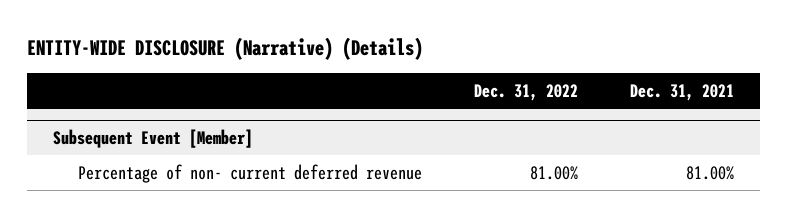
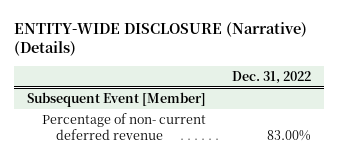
[630,83,735,101] Dec. 31, 2021 -> none
[529,166,578,181] 81.00% -> [267,130,312,142] 83.00%

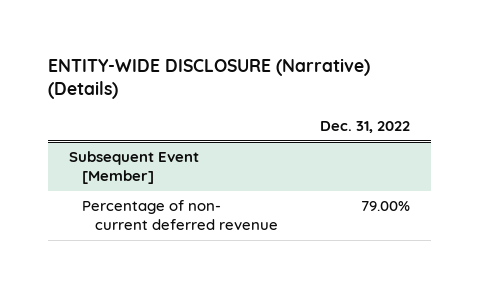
[267,130,312,142] 83.00% -> [361,201,411,212] 79.00%

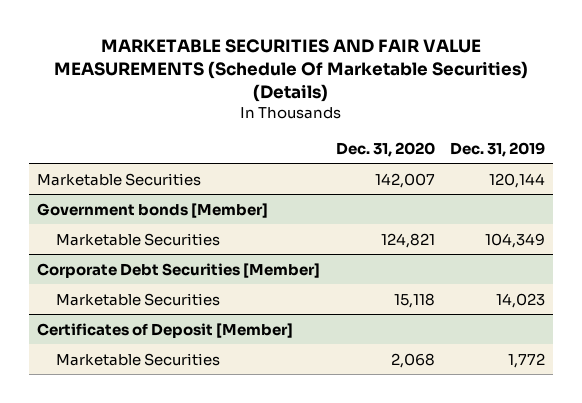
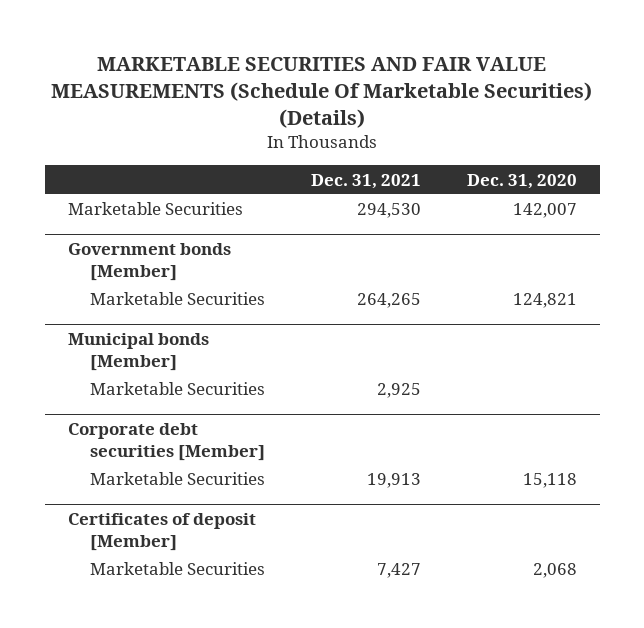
[450,141,546,157] Dec. 31, 2019 -> none
none -> [310,173,421,189] Dec. 31, 2021
none -> [67,332,209,371] Municipal bonds [Member]
none -> [89,382,265,396] Marketable Securities
[37,262,321,278] Corporate Debt Securities [Member] -> [67,422,265,461] Corporate debt securities [Member]
[37,322,294,338] Certificates of Deposit [Member] -> [67,512,256,551] Certificates of deposit [Member]

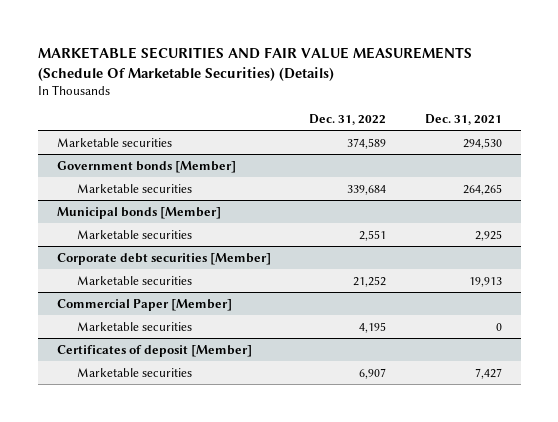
[466,173,577,189] Dec. 31, 2020 -> none
none -> [309,114,387,126] Dec. 31, 2022
[67,202,243,216] Marketable Securities -> [56,137,172,147] Marketable securities
[89,292,265,306] Marketable Securities -> [77,183,193,193] Marketable securities
[89,382,265,396] Marketable Securities -> [77,229,193,239] Marketable securities
[89,472,265,486] Marketable Securities -> [77,275,193,285] Marketable securities
none -> [56,298,232,311] Commercial Paper [Member]
none -> [77,321,193,331] Marketable securities
[89,562,265,576] Marketable Securities -> [77,367,193,377] Marketable securities

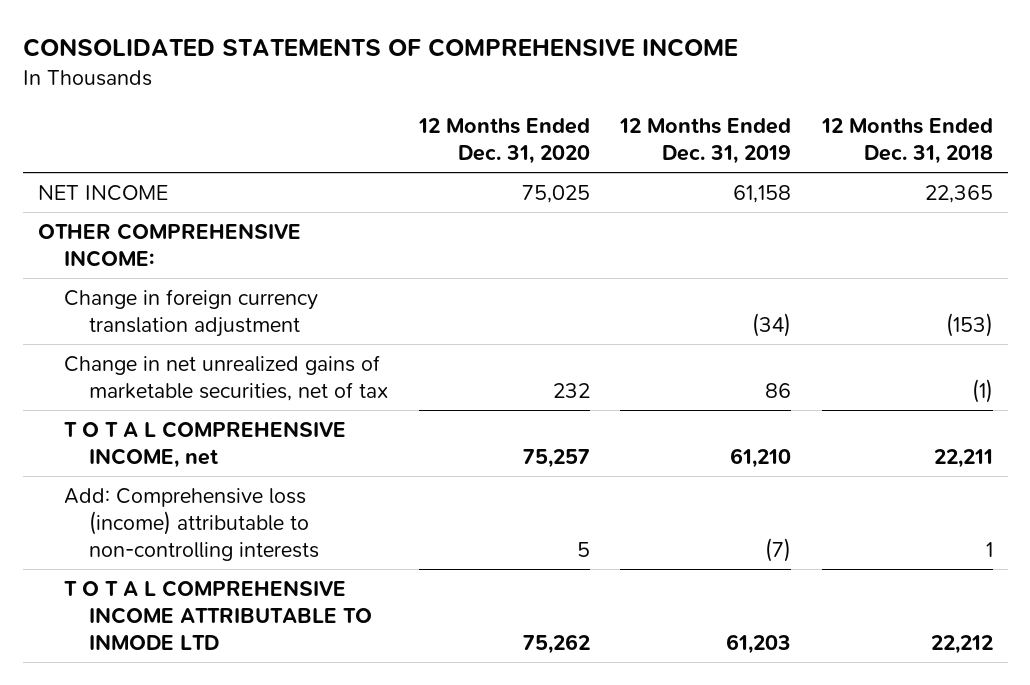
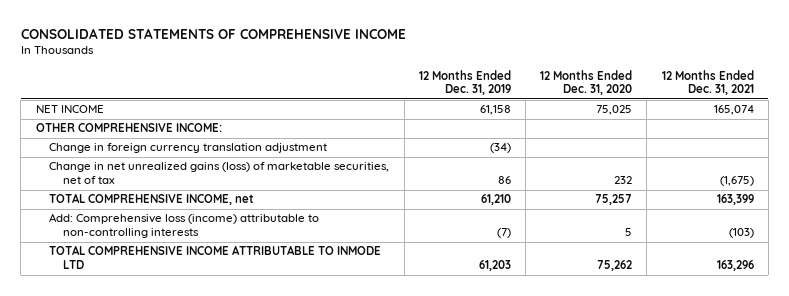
[820,118,993,164] 12 Months Ended Dec. 31, 2018 -> none
none -> [661,69,754,96] 12 Months Ended Dec. 31, 2021
[63,355,389,401] Change in net unrealized gains of marketable securities, net of tax -> [49,162,390,185] Change in net unrealized gains (loss) of marketable securities, net of tax
[63,421,346,468] T O T A L COMPREHENSIVE INCOME, net -> [49,193,255,206] TOTAL COMPREHENSIVE INCOME, net
[63,580,373,650] T O T A L COMPREHENSIVE INCOME ATTRIBUTABLE TO INMODE LTD -> [49,245,382,270] TOTAL COMPREHENSIVE INCOME ATTRIBUTABLE TO INMODE LTD

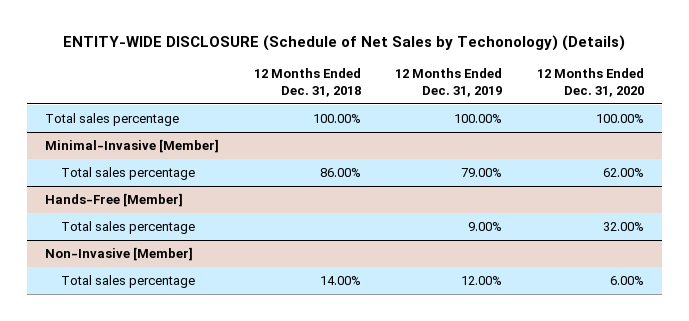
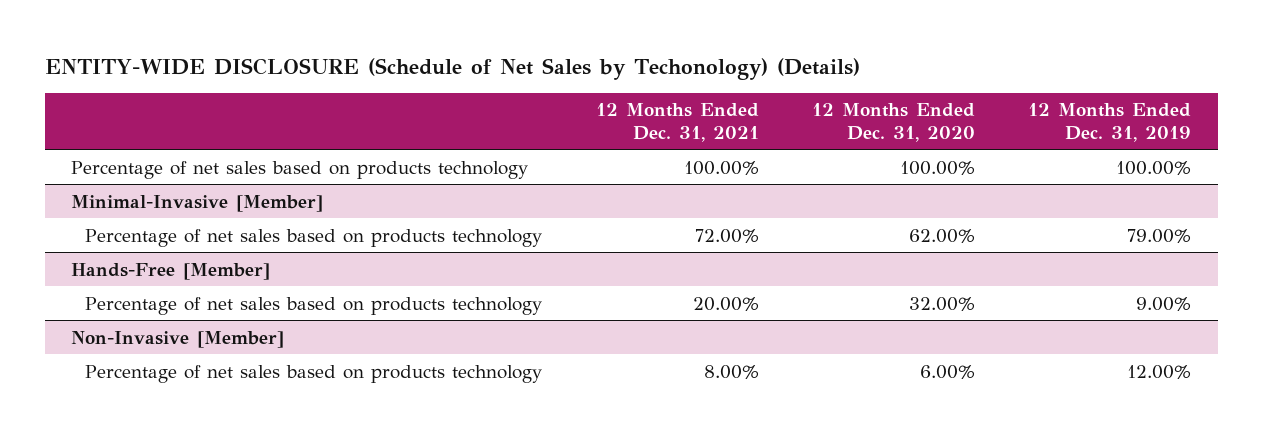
[253,68,361,97] 12 Months Ended Dec. 31, 2018 -> none
none -> [595,103,759,142] 12 Months Ended Dec. 31, 2021
[44,112,179,126] Total sales percentage -> none
none -> [71,160,529,179] Percentage of net sales based on products technology
[61,166,196,180] Total sales percentage -> [85,228,543,247] Percentage of net sales based on products technology
[61,220,196,234] Total sales percentage -> [85,296,543,315] Percentage of net sales based on products technology
[61,274,196,288] Total sales percentage -> [85,364,543,383] Percentage of net sales based on products technology

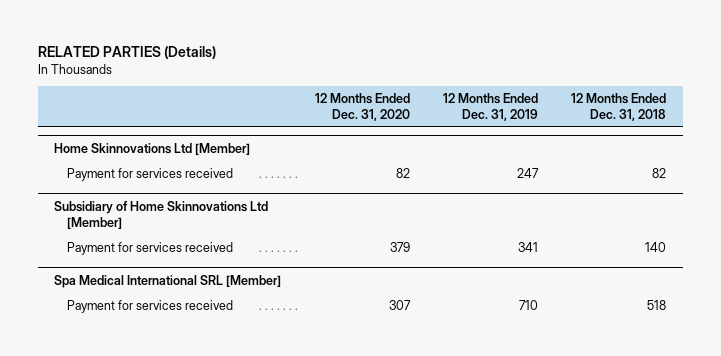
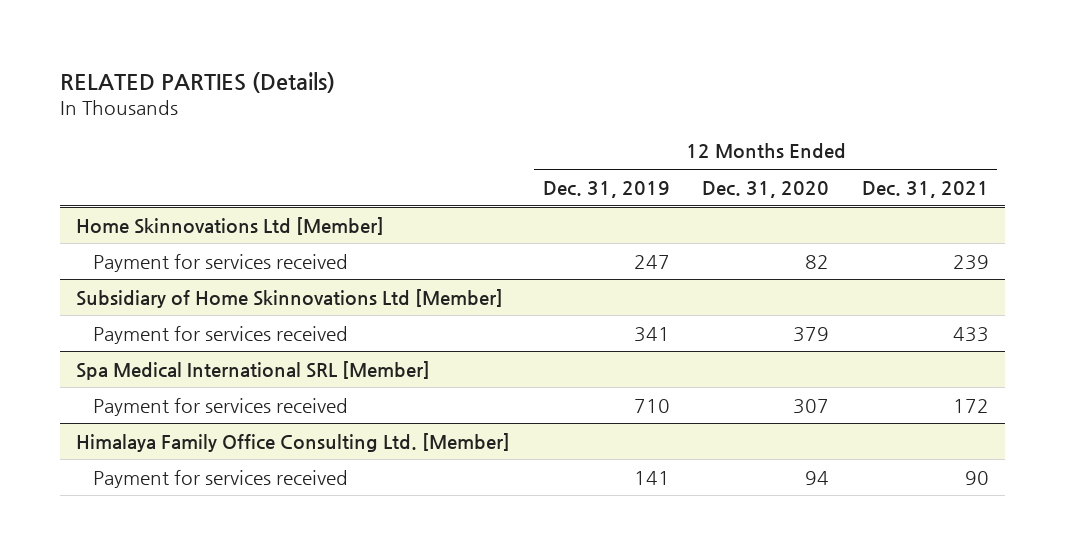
[571,92,667,121] 12 Months Ended Dec. 31, 2018 -> none
none -> [861,180,989,198] Dec. 31, 2021
none -> [76,432,511,452] Himalaya Family Office Consulting Ltd. [Member]
none -> [93,469,349,488] Payment for services received

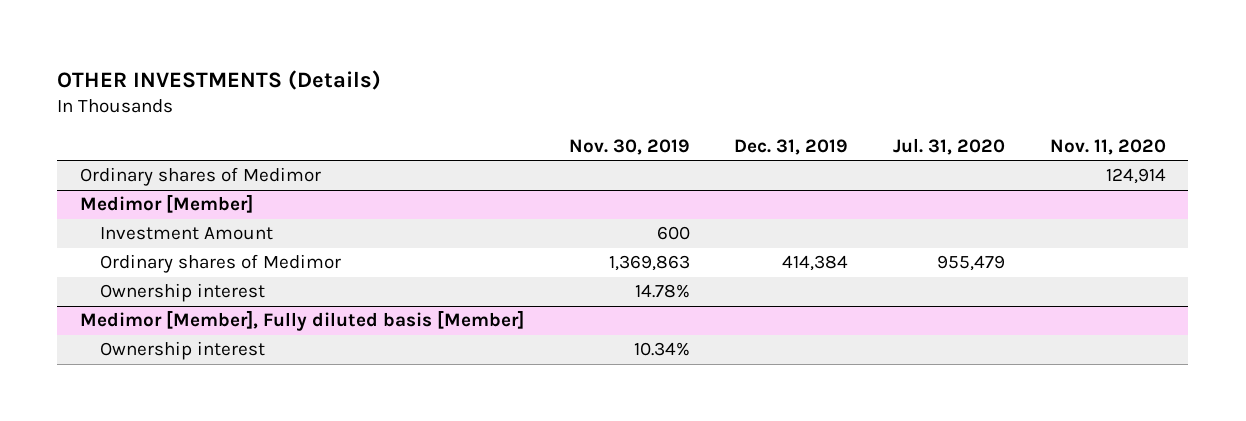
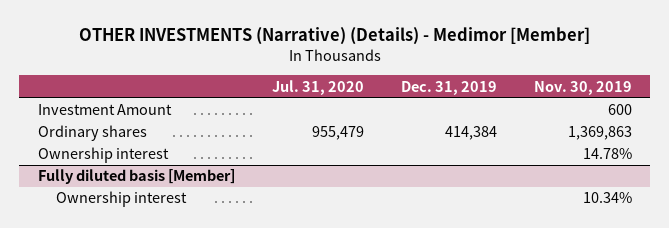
[57,69,382,90] OTHER INVESTMENTS (Details) -> [78,27,590,46] OTHER INVESTMENTS (Narrative) (Details) - Medimor [Member]
[1050,138,1167,155] Nov. 11, 2020 -> none
[79,167,321,187] Ordinary shares of Medimor -> none
[79,194,253,214] Medimor [Member] -> none
[100,254,342,274] Ordinary shares of Medimor -> [37,125,147,142] Ordinary shares
[79,310,524,332] Medimor [Member], Fully diluted basis [Member] -> [37,169,235,185] Fully diluted basis [Member]

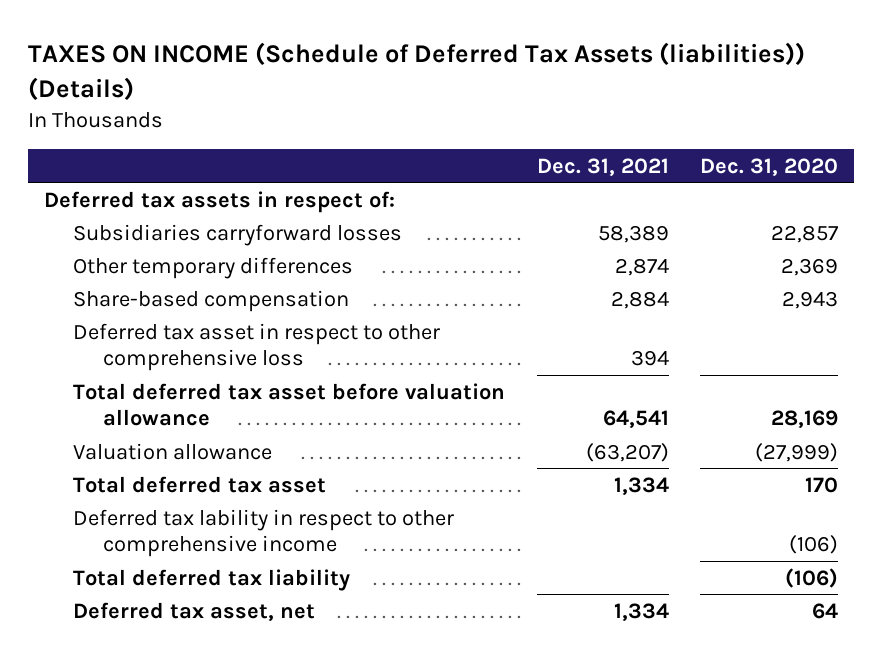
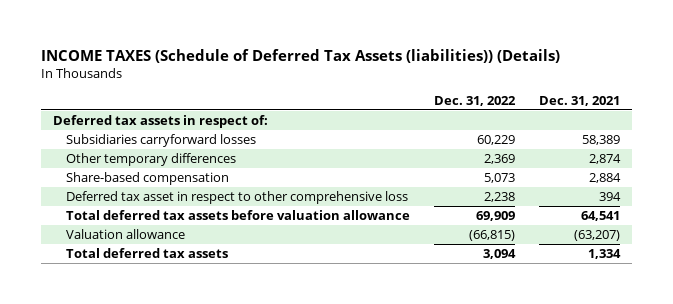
[27,42,805,101] TAXES ON INCOME (Schedule of Deferred Tax Assets (liabilities)) (Details) -> [40,48,560,63] INCOME TAXES (Schedule of Deferred Tax Assets (liabilities)) (Details)
[700,157,839,176] Dec. 31, 2020 -> none
none -> [433,95,516,106] Dec. 31, 2022
[73,382,506,427] Total deferred tax asset before valuation allowance -> [65,210,410,221] Total deferred tax assets before valuation allowance
[73,508,455,558] Deferred tax lability in respect to other comprehensive income -> none
[73,568,351,591] Total deferred tax liability -> none
[73,601,316,621] Deferred tax asset, net -> none
[73,475,327,493] Total deferred tax asset -> [65,248,228,259] Total deferred tax assets

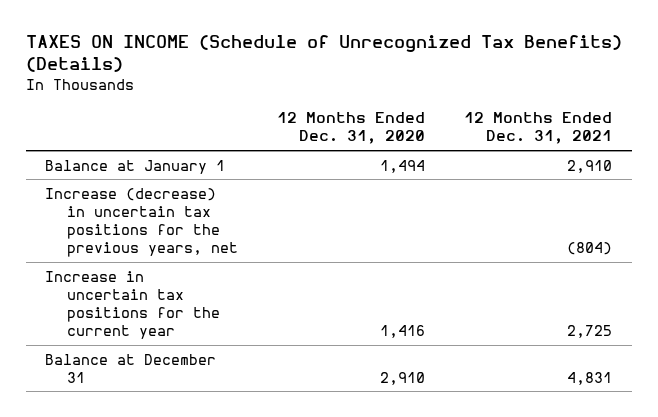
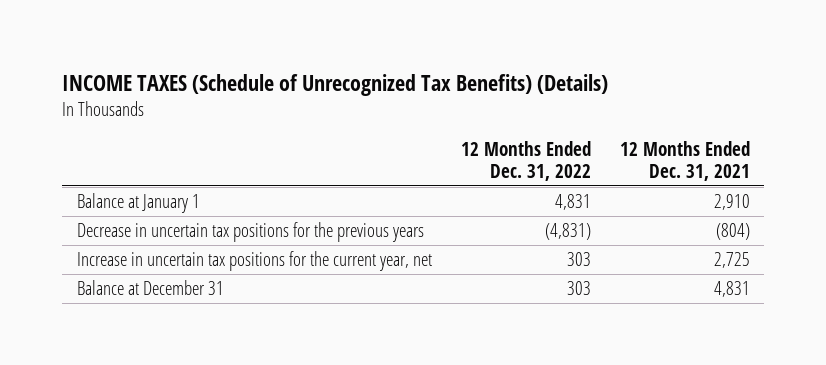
[25,35,622,73] TAXES ON INCOME (Schedule of Unrecognized Tax Benefits) (Details) -> [61,73,608,96] INCOME TAXES (Schedule of Unrecognized Tax Benefits) (Details)
[277,112,426,145] 12 Months Ended Dec. 31, 2020 -> none
none -> [460,140,591,181] 12 Months Ended Dec. 31, 2022
[45,187,238,258] Increase (decrease) in uncertain tax positions for the previous years, net -> [76,222,424,243] Decrease in uncertain tax positions for the previous years
[45,270,220,340] Increase in uncertain tax positions for the current year -> [76,251,432,272] Increase in uncertain tax positions for the current year, net

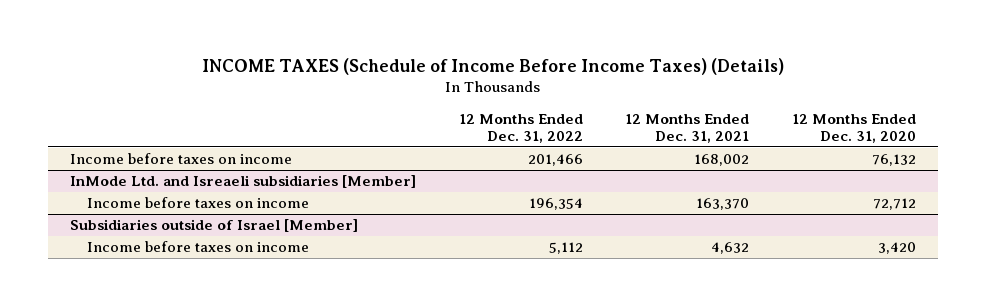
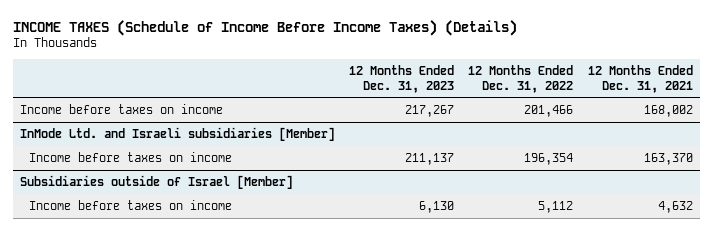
[792,113,917,144] 12 Months Ended Dec. 31, 2020 -> none
none -> [349,65,455,93] 12 Months Ended Dec. 31, 2023
[69,175,416,189] InMode Ltd. and Isreaeli subsidiaries [Member] -> [20,126,336,141] InMode Ltd. and Israeli subsidiaries [Member]

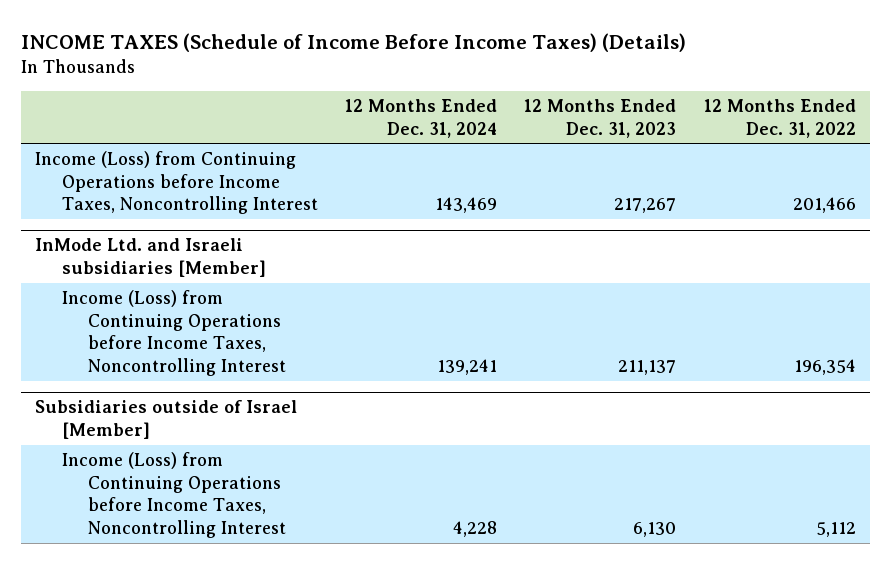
[587,65,693,93] 12 Months Ended Dec. 31, 2021 -> none
none -> [344,98,497,138] 12 Months Ended Dec. 31, 2024
[20,103,224,114] Income before taxes on income -> [35,150,318,215] Income (Loss) from Continuing Operations before Income Taxes, Noncontrolling Interest
[28,151,232,162] Income before taxes on income -> [61,289,286,376] Income (Loss) from Continuing Operations before Income Taxes, Noncontrolling Interest
[28,199,232,210] Income before taxes on income -> [61,451,286,538] Income (Loss) from Continuing Operations before Income Taxes, Noncontrolling Interest

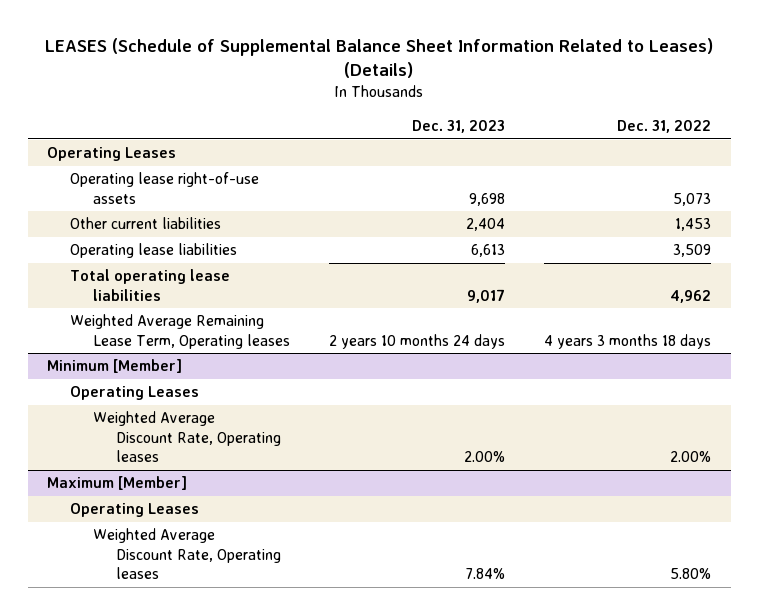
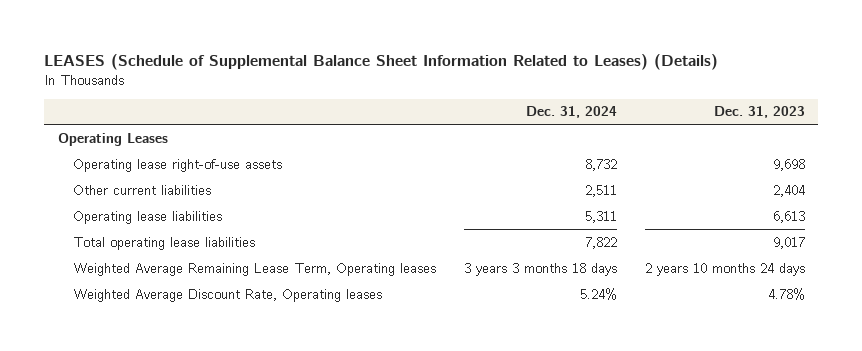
[617,119,712,133] Dec. 31, 2022 -> none
none -> [525,106,617,119] Dec. 31, 2024
[47,359,183,374] Minimum [Member] -> none
[70,386,200,401] Operating Leases -> none
[47,476,188,491] Maximum [Member] -> none
[70,503,200,518] Operating Leases -> none
[93,528,281,580] Weighted Average Discount Rate, Operating leases -> none
[464,451,506,463] 2.00% -> [767,287,805,300] 4.78%

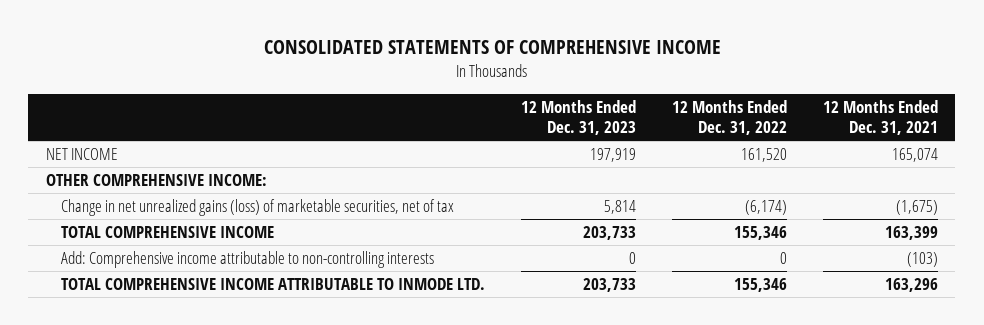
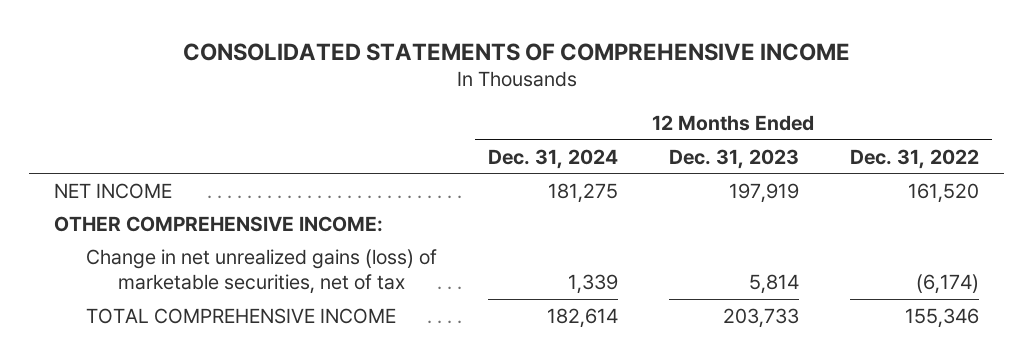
[822,99,938,136] 12 Months Ended Dec. 31, 2021 -> none
none -> [487,148,618,169] Dec. 31, 2024
[61,250,435,268] Add: Comprehensive income attributable to non-controlling interests -> none
[61,277,486,290] TOTAL COMPREHENSIVE INCOME ATTRIBUTABLE TO INMODE LTD. -> none

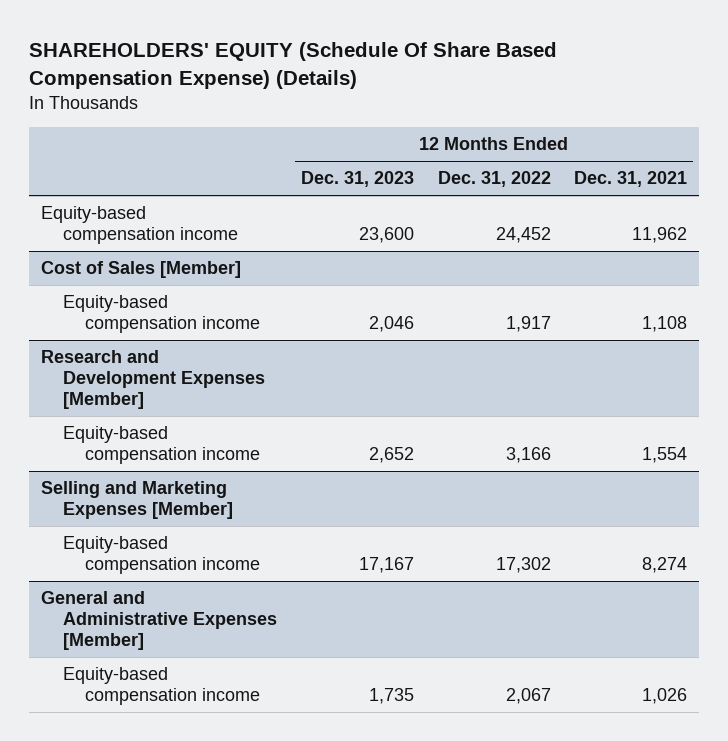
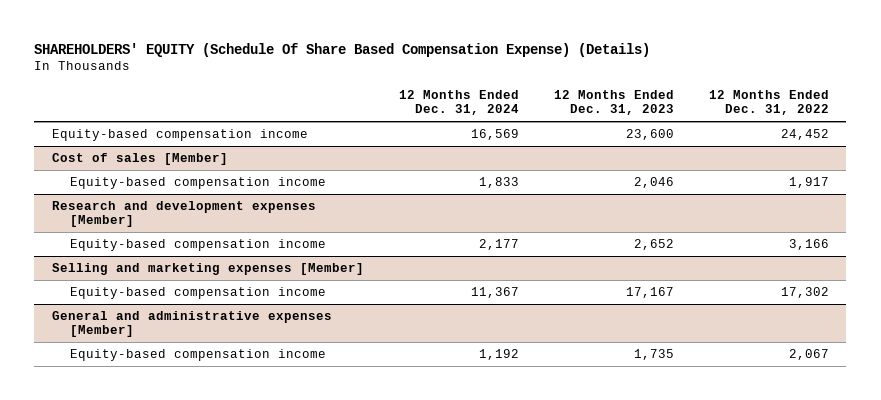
[574,171,688,188] Dec. 31, 2021 -> none
none -> [398,89,519,116] 12 Months Ended Dec. 31, 2024
[40,261,241,279] Cost of Sales [Member] -> [51,153,228,166] Cost of sales [Member]
[40,350,265,410] Research and Development Expenses [Member] -> [51,201,316,228] Research and development expenses [Member]
[40,481,233,520] Selling and Marketing Expenses [Member] -> [51,263,364,276] Selling and marketing expenses [Member]
[40,591,277,651] General and Administrative Expenses [Member] -> [51,311,332,338] General and administrative expenses [Member]

